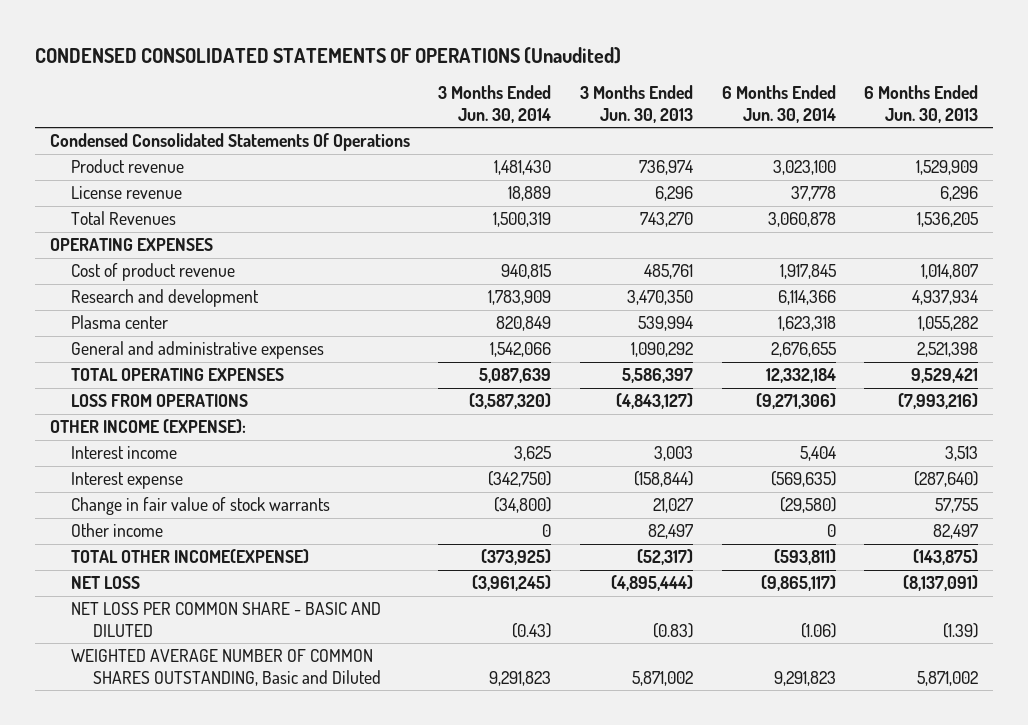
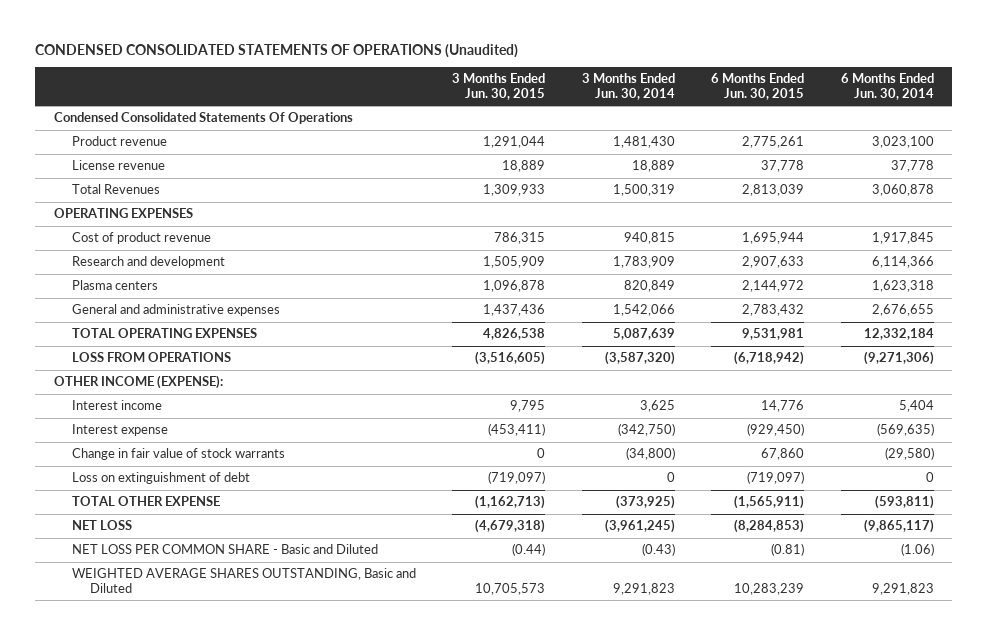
[579,85,693,123] 3 Months Ended Jun. 30, 2013 -> none
[864,85,979,123] 6 Months Ended Jun. 30, 2013 -> none
none -> [452,73,546,100] 3 Months Ended Jun. 30, 2015
none -> [711,73,805,100] 6 Months Ended Jun. 30, 2015
[71,315,169,330] Plasma center -> [71,280,158,291] Plasma centers
[71,523,164,538] Other income -> none
none -> [71,472,250,485] Loss on extinguishment of debt
[71,549,310,564] TOTAL OTHER INCOME(EXPENSE) -> [71,496,220,507] TOTAL OTHER EXPENSE
[71,602,382,637] NET LOSS PER COMMON SHARE - BASIC AND DILUTED -> [71,544,378,555] NET LOSS PER COMMON SHARE - Basic and Diluted
[71,649,382,686] WEIGHTED AVERAGE NUMBER OF COMMON SHARES OUTSTANDING, Basic and Diluted -> [71,568,416,593] WEIGHTED AVERAGE SHARES OUTSTANDING, Basic and Diluted

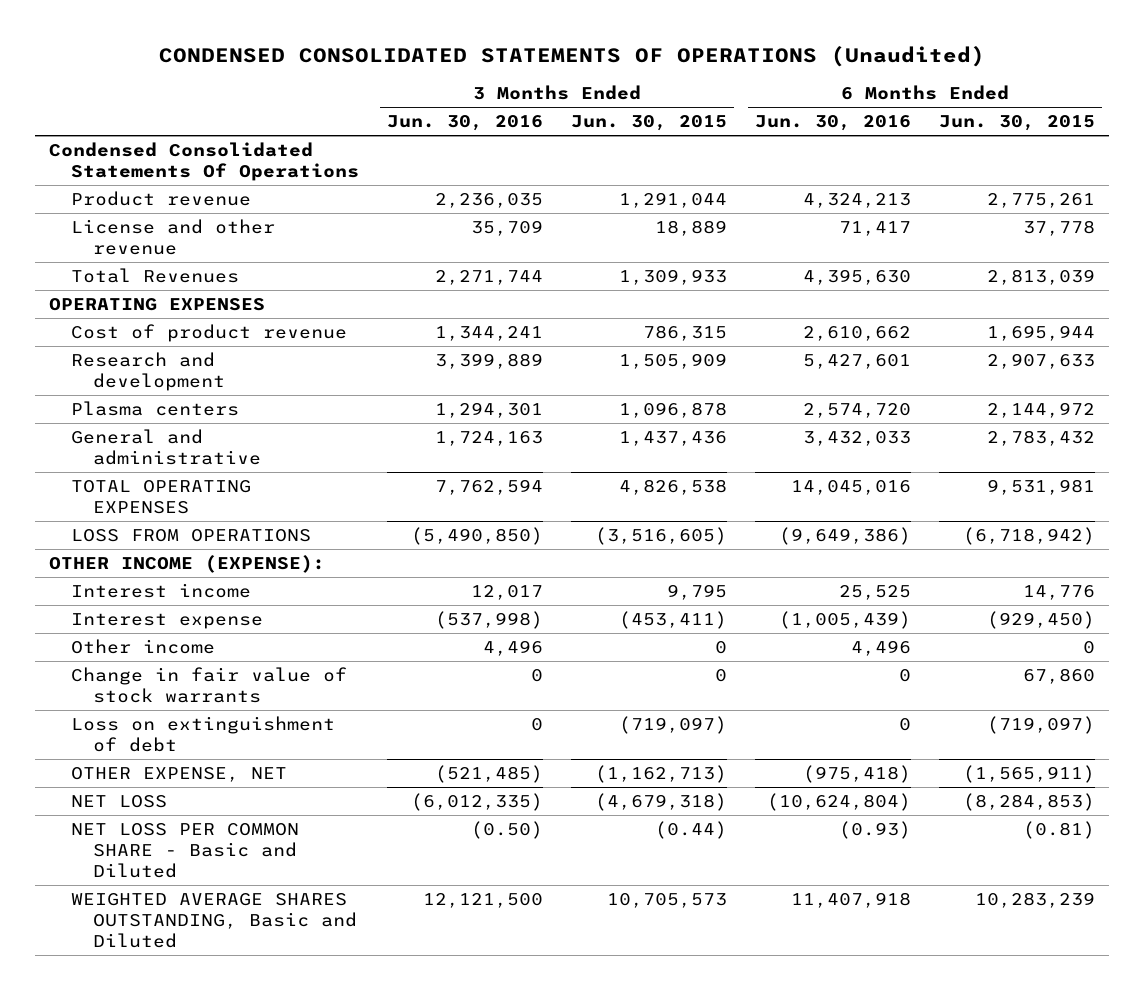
[581,73,675,100] 3 Months Ended Jun. 30, 2014 -> none
[841,73,935,100] 6 Months Ended Jun. 30, 2014 -> none
none -> [387,115,544,132] Jun. 30, 2016
none -> [755,115,912,132] Jun. 30, 2016
[71,160,165,171] License revenue -> [71,219,276,255] License and other revenue
[71,304,280,317] General and administrative expenses -> [71,429,262,465] General and administrative
none -> [71,639,216,655] Other income
[71,496,220,507] TOTAL OTHER EXPENSE -> [71,767,288,783] OTHER EXPENSE, NET

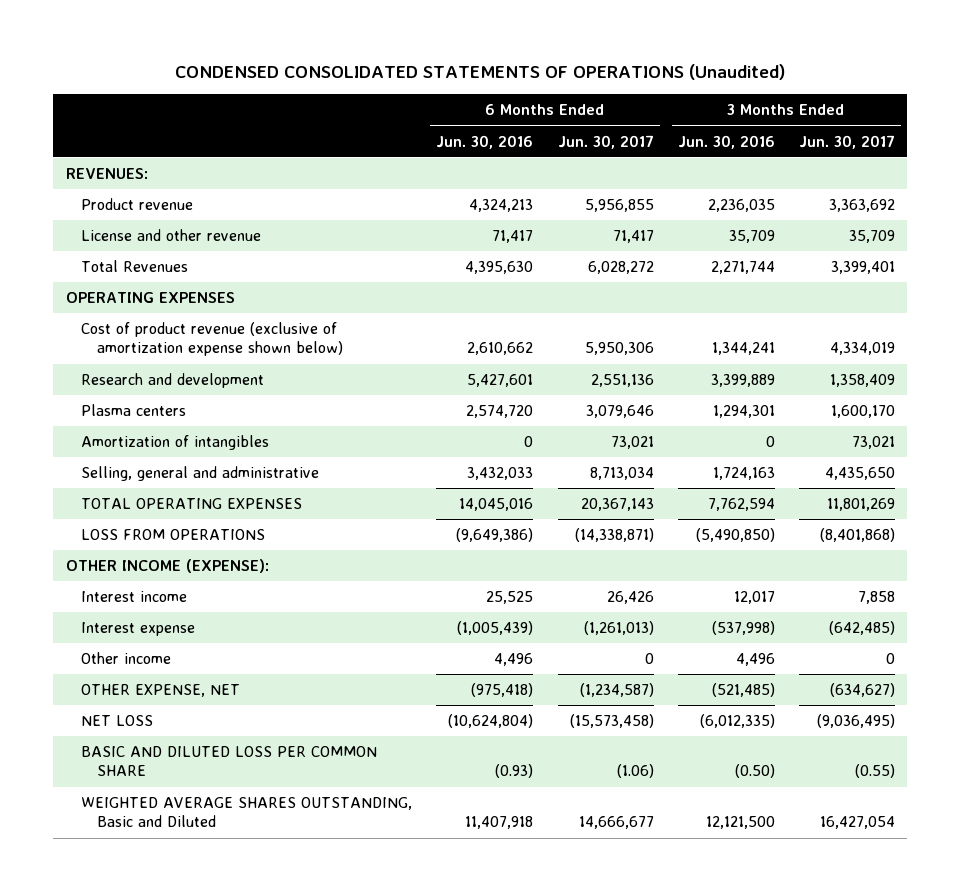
[571,115,728,132] Jun. 30, 2015 -> none
[939,115,1096,132] Jun. 30, 2015 -> none
none -> [557,134,654,149] Jun. 30, 2017
none -> [799,134,896,149] Jun. 30, 2017
[49,142,360,181] Condensed Consolidated Statements Of Operations -> none
none -> [65,168,148,180] REVENUES:
[71,324,348,343] Cost of product revenue -> [81,322,343,357] Cost of product revenue (exclusive of amortization expense shown below)
none -> [81,435,270,451] Amortization of intangibles
[71,429,262,465] General and administrative -> [81,466,320,482] Selling, general and administrative
[71,667,348,703] Change in fair value of stock warrants -> none
[71,716,336,752] Loss on extinguishment of debt -> none
[71,823,300,878] NET LOSS PER COMMON SHARE - Basic and Diluted -> [81,746,378,777] BASIC AND DILUTED LOSS PER COMMON SHARE

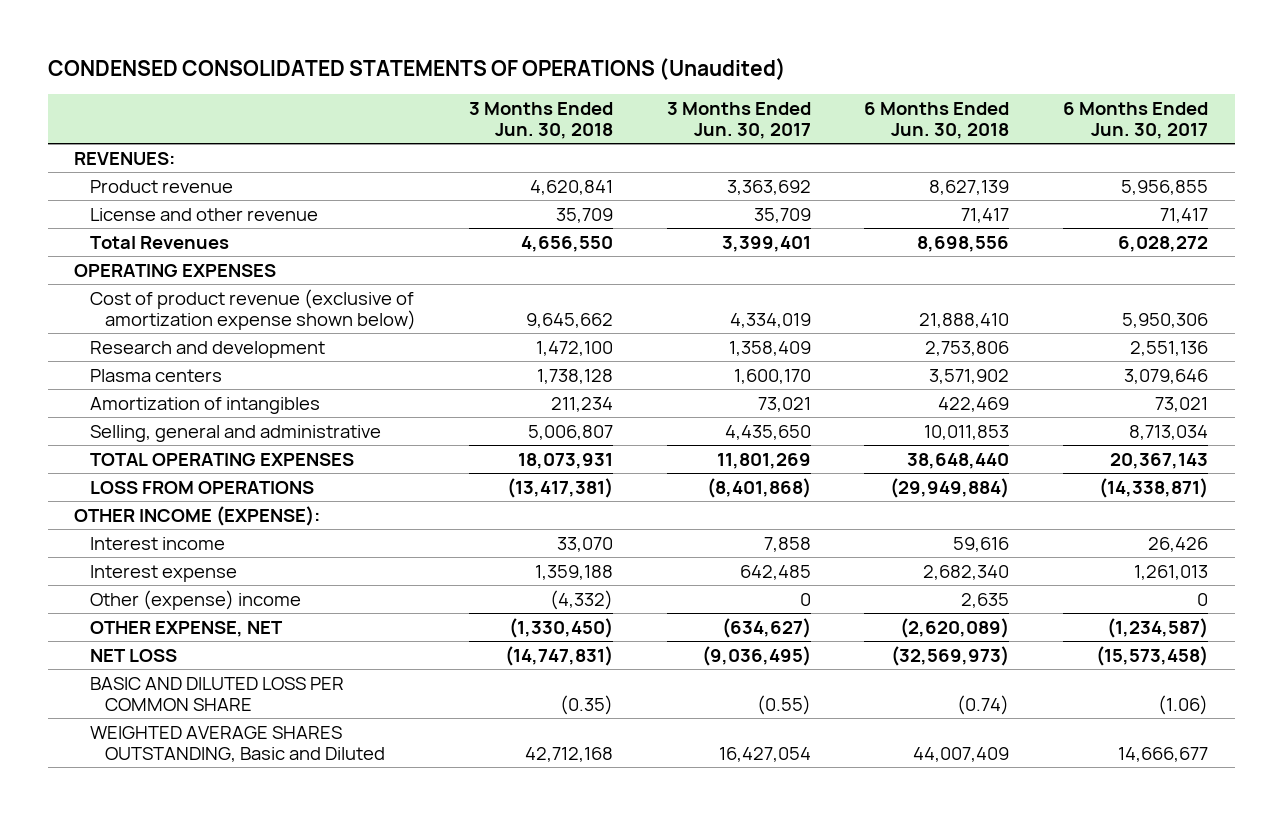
[436,134,534,149] Jun. 30, 2016 -> none
[677,134,775,149] Jun. 30, 2016 -> none
none -> [469,101,614,140] 3 Months Ended Jun. 30, 2018
none -> [864,101,1010,140] 6 Months Ended Jun. 30, 2018
[583,621,654,636] (1,261,013) -> [1133,564,1208,580] 1,261,013
[829,621,896,636] (642,485) -> [739,564,811,580] 642,485
[81,652,172,665] Other income -> [89,589,301,610] Other (expense) income

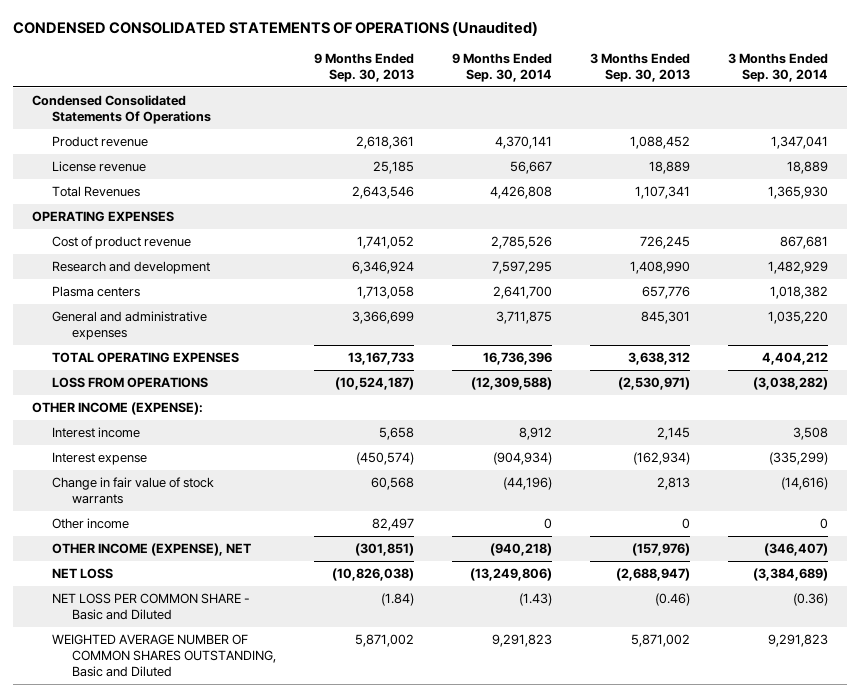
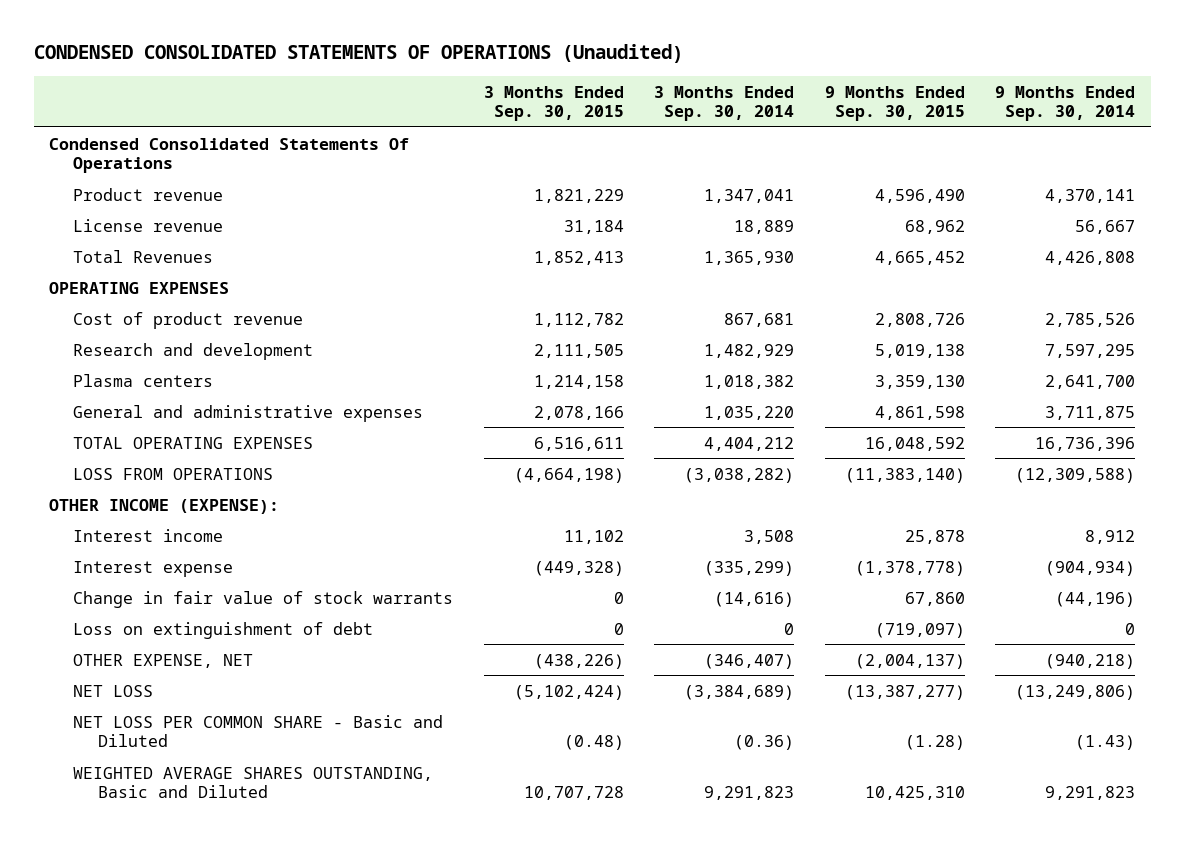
[313,52,414,82] 9 Months Ended Sep. 30, 2013 -> none
[590,52,691,82] 3 Months Ended Sep. 30, 2013 -> none
none -> [483,85,624,122] 3 Months Ended Sep. 30, 2015
none -> [824,85,965,122] 9 Months Ended Sep. 30, 2015
[51,517,129,529] Other income -> none
none -> [73,621,374,639] Loss on extinguishment of debt
[51,542,251,556] OTHER INCOME (EXPENSE), NET -> [73,653,254,668] OTHER EXPENSE, NET
[51,633,276,678] WEIGHTED AVERAGE NUMBER OF COMMON SHARES OUTSTANDING, Basic and Diluted -> [73,766,434,799] WEIGHTED AVERAGE SHARES OUTSTANDING, Basic and Diluted

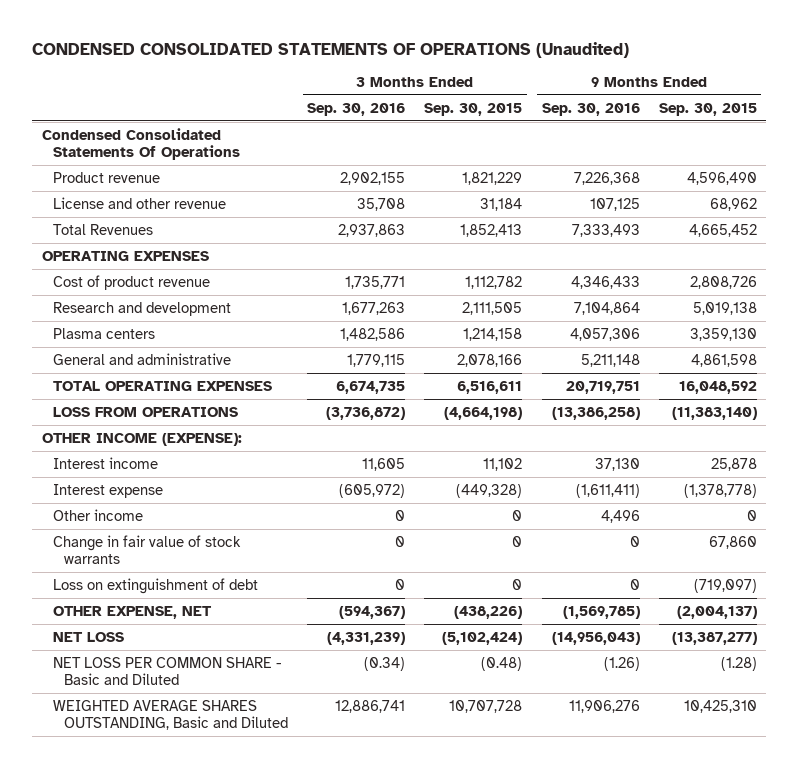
[654,85,795,122] 3 Months Ended Sep. 30, 2014 -> none
[995,85,1136,122] 9 Months Ended Sep. 30, 2014 -> none
none -> [307,102,406,116] Sep. 30, 2016
none -> [541,102,640,116] Sep. 30, 2016
[73,218,224,232] License revenue -> [53,196,227,209] License and other revenue
[73,404,424,422] General and administrative expenses -> [53,352,232,365] General and administrative
none -> [53,508,144,521] Other income

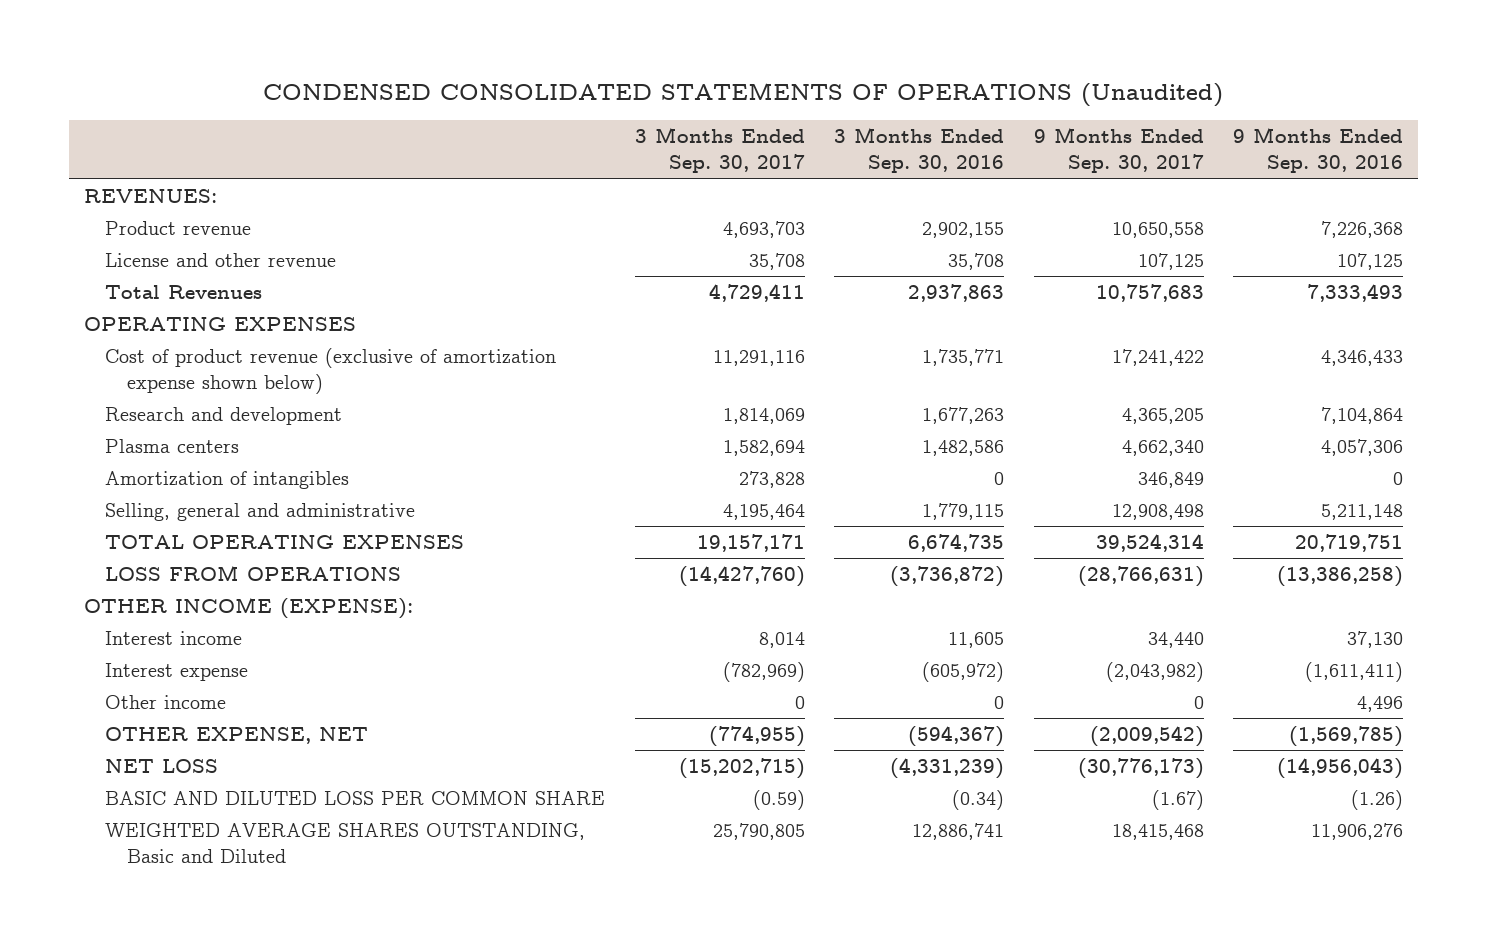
[424,102,523,116] Sep. 30, 2015 -> none
[658,102,757,116] Sep. 30, 2015 -> none
none -> [634,127,805,174] 3 Months Ended Sep. 30, 2017
none -> [1033,127,1204,174] 9 Months Ended Sep. 30, 2017
[41,127,241,160] Condensed Consolidated Statements Of Operations -> none
none -> [83,189,217,204] REVENUES:
[53,274,211,290] Cost of product revenue -> [105,348,557,395] Cost of product revenue (exclusive of amortization expense shown below)
none -> [105,471,350,490] Amortization of intangibles
[53,352,232,365] General and administrative -> [105,503,416,522] Selling, general and administrative
[53,534,242,564] Change in fair value of stock warrants -> none
[53,577,259,594] Loss on extinguishment of debt -> none
[53,656,283,685] NET LOSS PER COMMON SHARE - Basic and Diluted -> [105,791,606,806] BASIC AND DILUTED LOSS PER COMMON SHARE

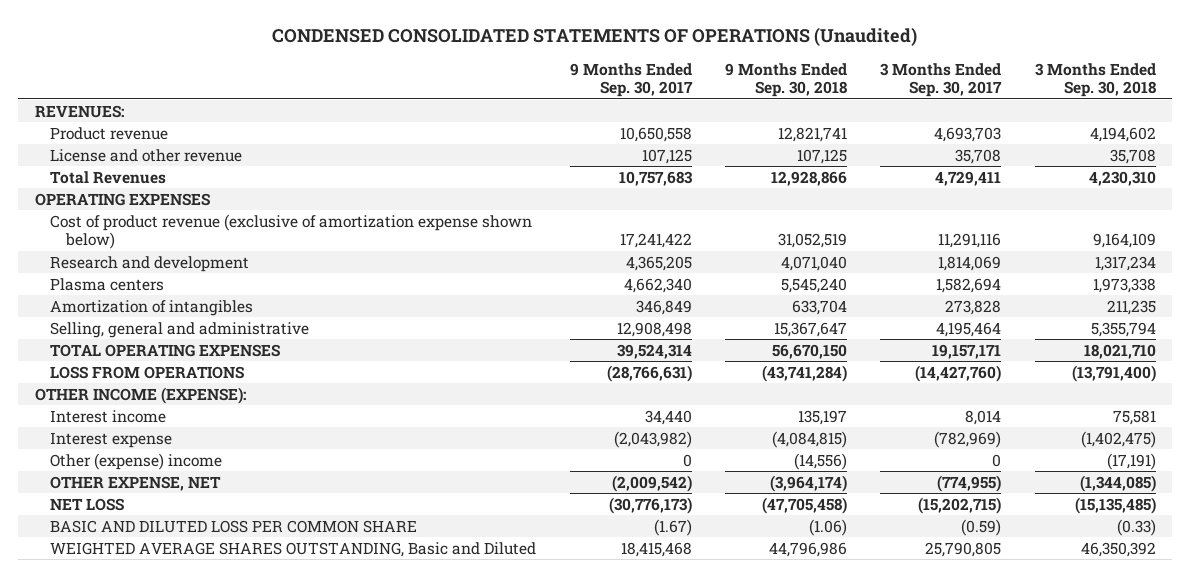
[834,127,1005,174] 3 Months Ended Sep. 30, 2016 -> none
[1232,127,1403,174] 9 Months Ended Sep. 30, 2016 -> none
none -> [724,62,847,98] 9 Months Ended Sep. 30, 2018
none -> [1034,62,1156,98] 3 Months Ended Sep. 30, 2018
[105,695,227,710] Other income -> [50,452,223,470] Other (expense) income

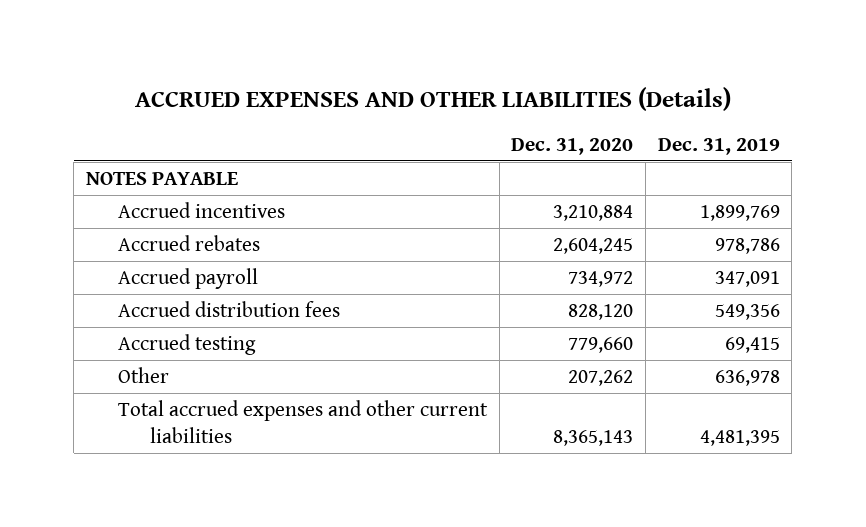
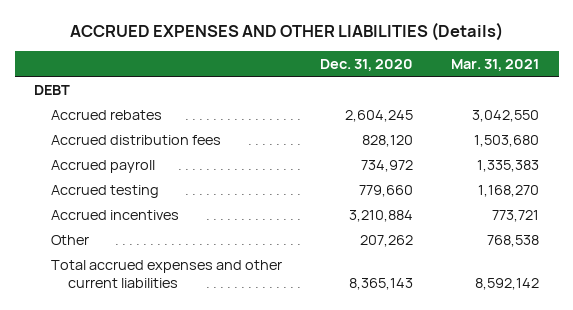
[657,137,780,155] Dec. 31, 2019 -> none
none -> [451,58,540,71] Mar. 31, 2021
[86,171,239,185] NOTES PAYABLE -> [33,84,70,95] DEBT
[118,267,259,289] Accrued payroll -> [51,159,156,173] Accrued payroll
[118,201,286,218] Accrued incentives -> [51,209,180,220] Accrued incentives

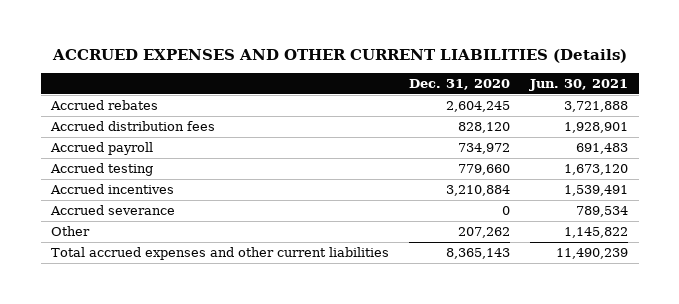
[69,21,503,41] ACCRUED EXPENSES AND OTHER LIABILITIES (Details) -> [51,49,627,64] ACCRUED EXPENSES AND OTHER CURRENT LIABILITIES (Details)
[451,58,540,71] Mar. 31, 2021 -> none
none -> [529,78,629,91] Jun. 30, 2021
[33,84,70,95] DEBT -> none
none -> [49,205,175,216] Accrued severance

